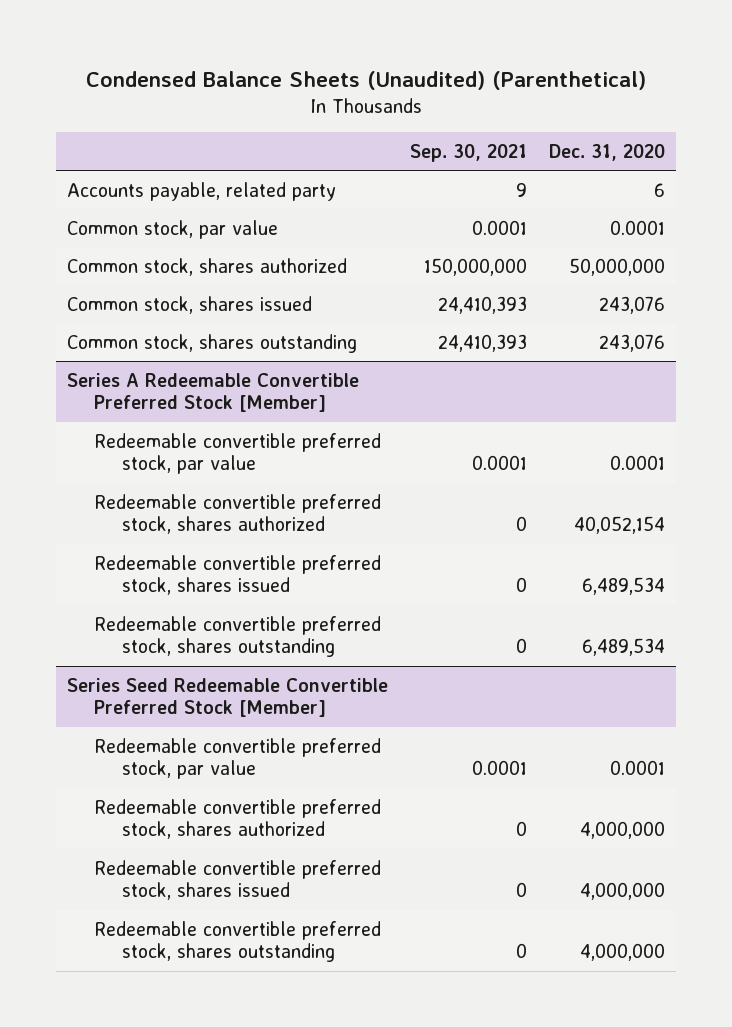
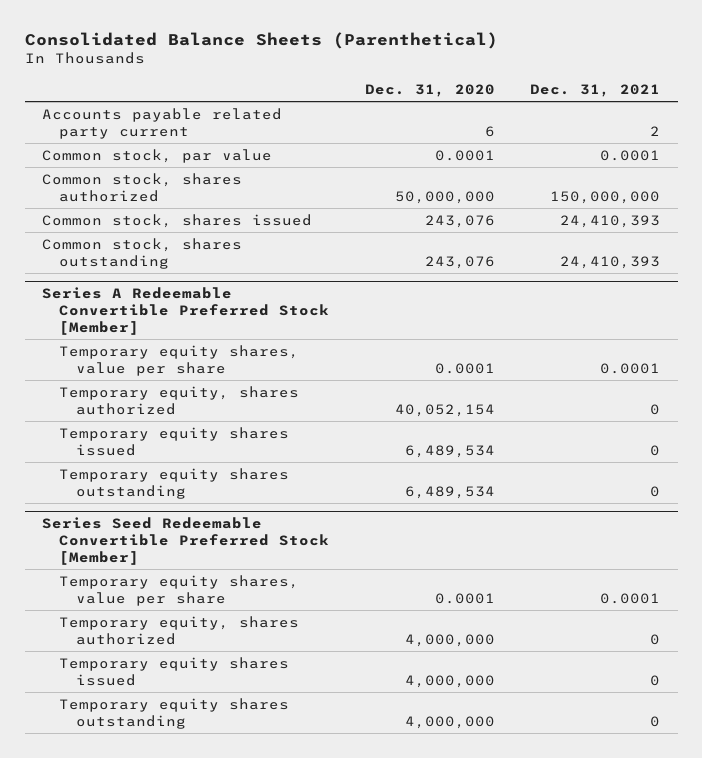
[85,70,646,90] Condensed Balance Sheets (Unaudited) (Parenthetical) -> [24,32,498,50] Consolidated Balance Sheets (Parenthetical)
[409,143,527,162] Sep. 30, 2021 -> none
none -> [529,83,660,97] Dec. 31, 2021
[67,181,337,201] Accounts payable, related party -> [42,107,283,139] Accounts payable related party current
[94,432,382,475] Redeemable convertible preferred stock, par value -> [59,344,300,376] Temporary equity shares, value per share
[94,493,382,535] Redeemable convertible preferred stock, shares authorized -> [59,385,300,415] Temporary equity, shares authorized
[94,554,382,596] Redeemable convertible preferred stock, shares issued -> [59,426,290,456] Temporary equity shares issued
[94,615,382,658] Redeemable convertible preferred stock, shares outstanding -> [59,467,290,499] Temporary equity shares outstanding
[94,737,382,780] Redeemable convertible preferred stock, par value -> [59,574,300,606] Temporary equity shares, value per share
[94,798,382,840] Redeemable convertible preferred stock, shares authorized -> [59,615,300,645] Temporary equity, shares authorized
[94,859,382,901] Redeemable convertible preferred stock, shares issued -> [59,656,290,686] Temporary equity shares issued
[94,920,382,963] Redeemable convertible preferred stock, shares outstanding -> [59,697,290,729] Temporary equity shares outstanding

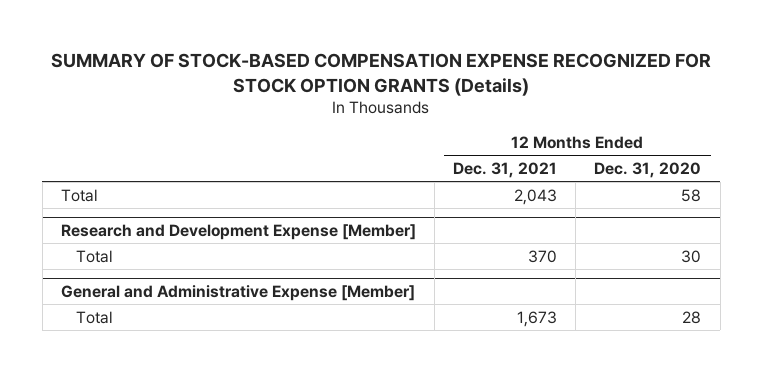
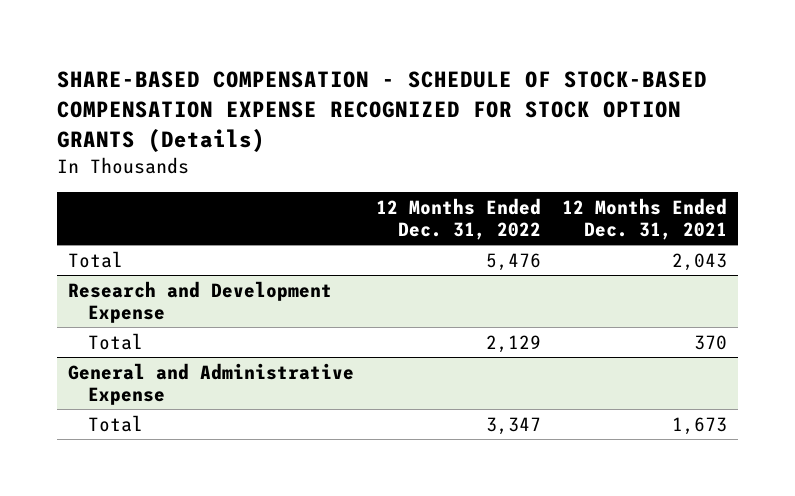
[51,53,712,96] SUMMARY OF STOCK-BASED COMPENSATION EXPENSE RECOGNIZED FOR STOCK OPTION GRANTS (Details) -> [57,71,708,152] SHARE-BASED COMPENSATION - SCHEDULE OF STOCK-BASED COMPENSATION EXPENSE RECOGNIZED FOR STOCK OPTION GRANTS (Details)
[594,161,702,178] Dec. 31, 2020 -> none
none -> [375,197,541,240] 12 Months Ended Dec. 31, 2022
[60,223,416,240] Research and Development Expense [Member] -> [68,280,333,323] Research and Development Expense
[60,284,415,301] General and Administrative Expense [Member] -> [68,362,355,405] General and Administrative Expense

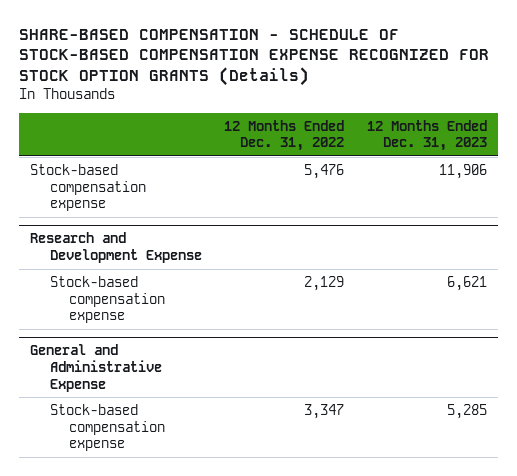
[562,197,728,240] 12 Months Ended Dec. 31, 2021 -> none
none -> [366,119,487,152] 12 Months Ended Dec. 31, 2023
[68,250,124,268] Total -> [30,164,146,212] Stock-based compensation expense
[87,332,143,350] Total -> [49,276,165,324] Stock-based compensation expense
[87,414,143,432] Total -> [49,404,165,452] Stock-based compensation expense

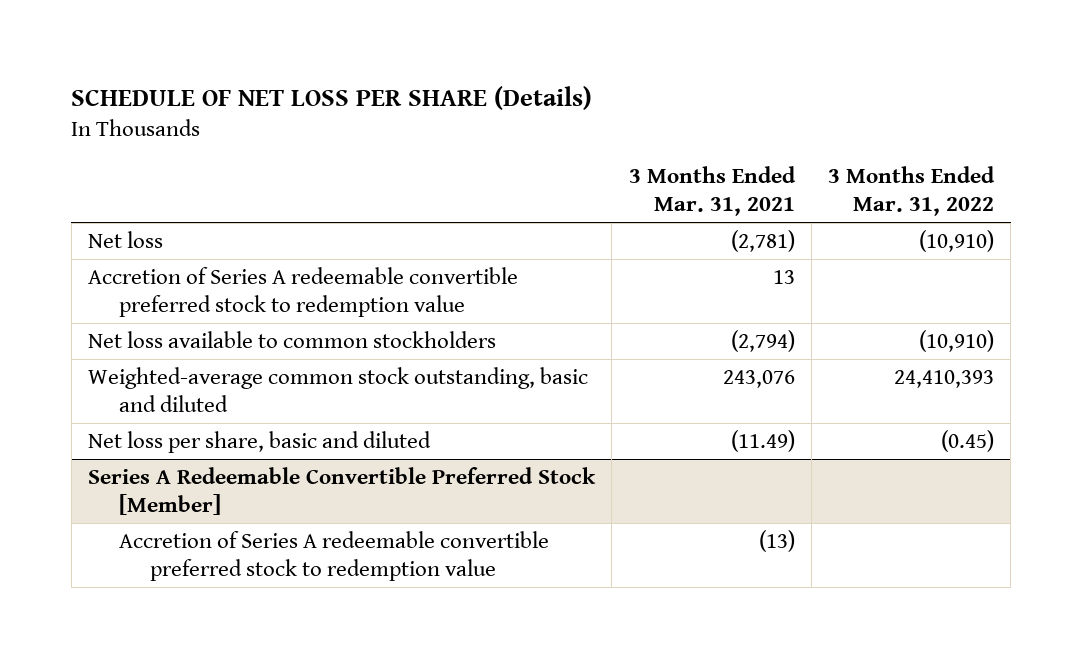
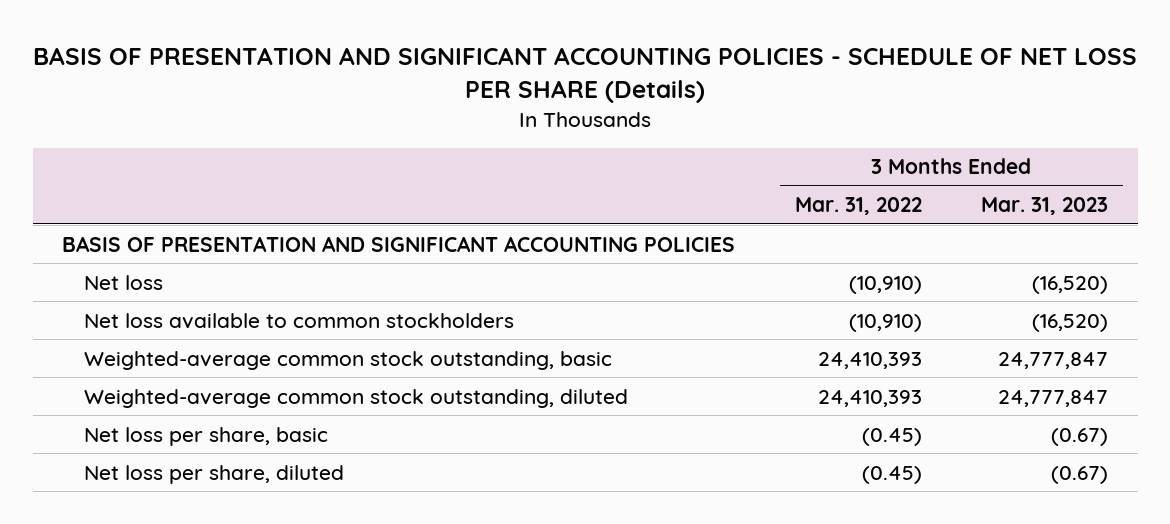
[71,85,593,110] SCHEDULE OF NET LOSS PER SHARE (Details) -> [33,47,1138,104] BASIS OF PRESENTATION AND SIGNIFICANT ACCOUNTING POLICIES - SCHEDULE OF NET LOSS PER SHARE (Details)
[628,166,796,217] 3 Months Ended Mar. 31, 2021 -> none
none -> [980,197,1108,216] Mar. 31, 2023
none -> [62,235,736,252] BASIS OF PRESENTATION AND SIGNIFICANT ACCOUNTING POLICIES
[88,267,519,317] Accretion of Series A redeemable convertible preferred stock to redemption value -> none
[88,467,597,515] Series A Redeemable Convertible Preferred Stock [Member] -> none
[118,531,549,581] Accretion of Series A redeemable convertible preferred stock to redemption value -> none
[88,367,589,412] Weighted-average common stock outstanding, basic and diluted -> [83,350,612,370] Weighted-average common stock outstanding, basic
none -> [83,388,628,408] Weighted-average common stock outstanding, diluted
[88,431,432,454] Net loss per share, basic and diluted -> [83,426,328,446] Net loss per share, basic
none -> [83,464,344,484] Net loss per share, diluted

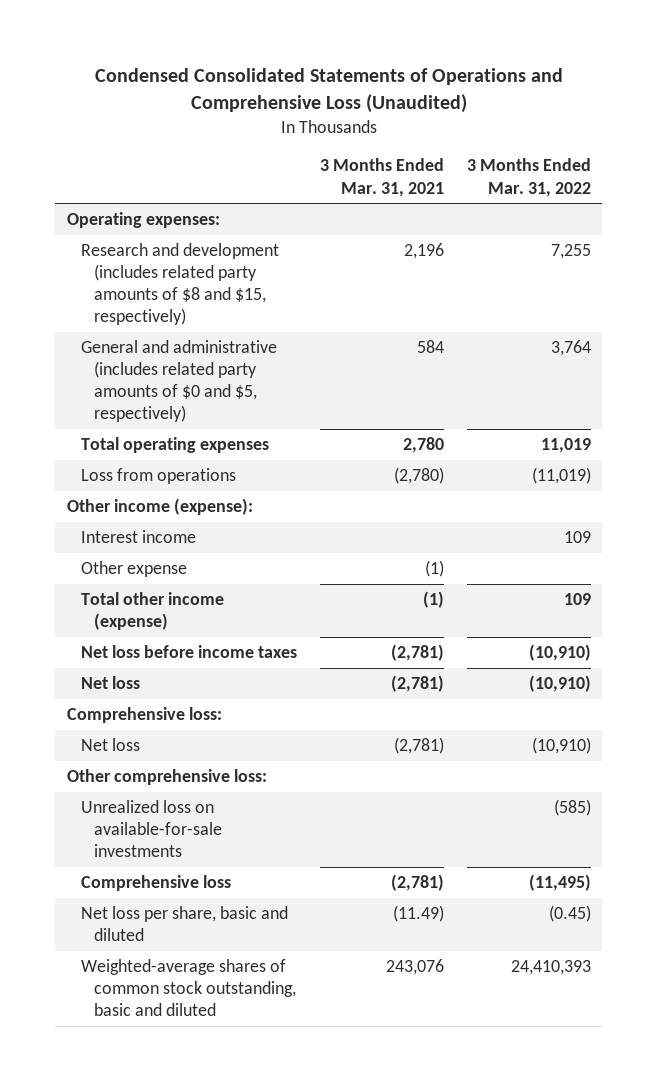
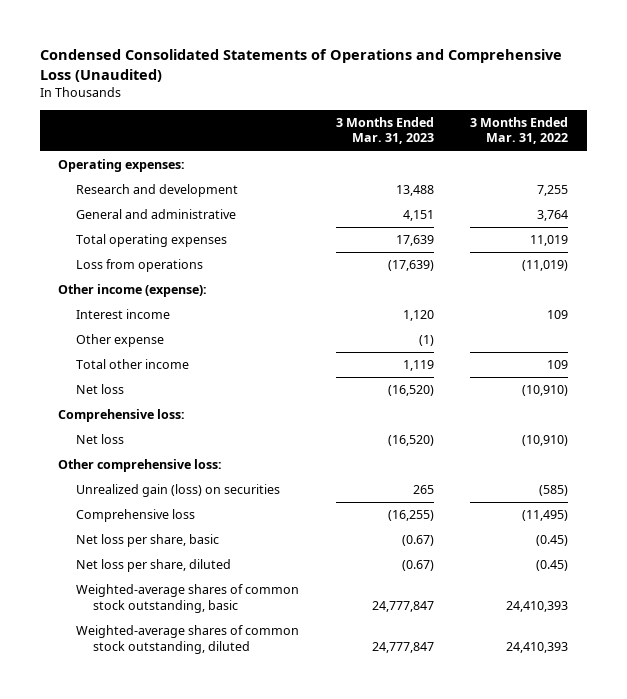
[319,158,444,197] 3 Months Ended Mar. 31, 2021 -> none
none -> [335,116,434,145] 3 Months Ended Mar. 31, 2023
[80,243,279,326] Research and development (includes related party amounts of $8 and $15, respectively) -> [75,184,238,198] Research and development
[80,340,277,423] General and administrative (includes related party amounts of $0 and $5, respectively) -> [75,209,236,220] General and administrative
[80,645,297,659] Net loss before income taxes -> none
[80,592,224,631] Total other income (expense) -> [75,359,189,370] Total other income
[80,800,223,858] Unrealized loss on available-for-sale investments -> [75,484,280,498] Unrealized gain (loss) on securities
[80,906,288,942] Net loss per share, basic and diluted -> [75,534,219,548] Net loss per share, basic
none -> [75,559,231,573] Net loss per share, diluted
[80,959,297,1017] Weighted-average shares of common stock outstanding, basic and diluted -> [75,584,299,613] Weighted-average shares of common stock outstanding, basic
none -> [75,625,299,654] Weighted-average shares of common stock outstanding, diluted

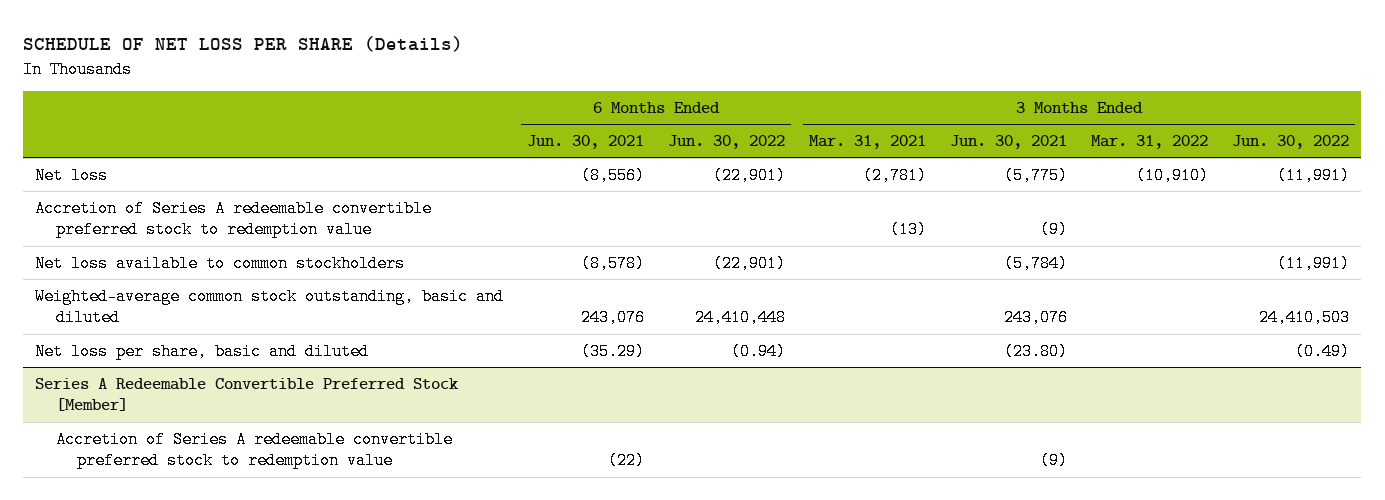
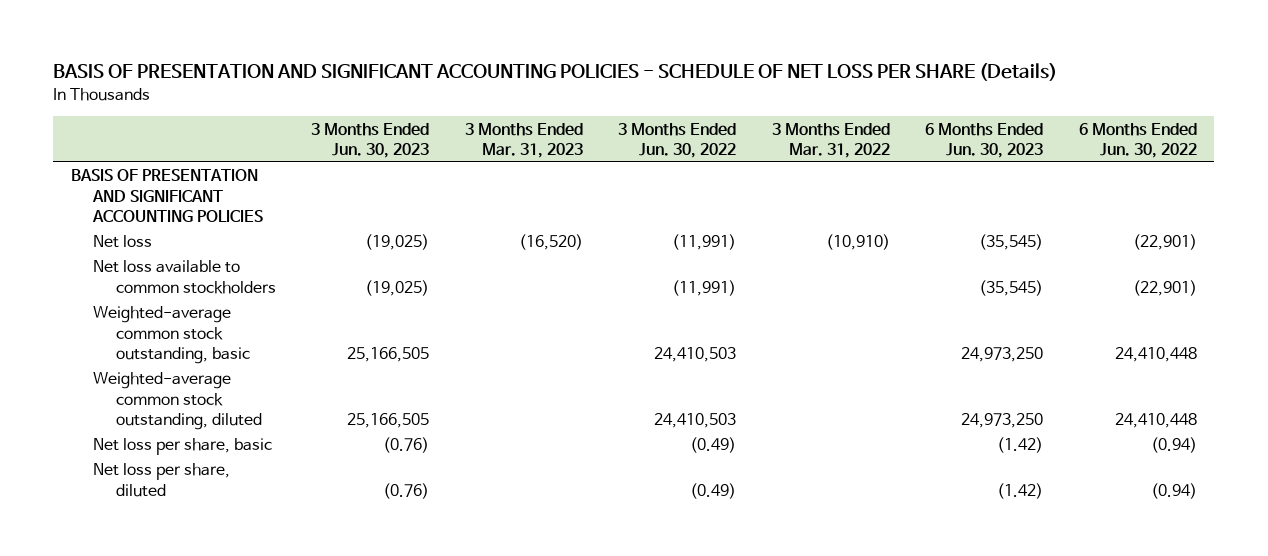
[23,36,464,53] SCHEDULE OF NET LOSS PER SHARE (Details) -> [53,63,1058,82] BASIS OF PRESENTATION AND SIGNIFICANT ACCOUNTING POLICIES - SCHEDULE OF NET LOSS PER SHARE (Details)
[527,134,645,149] Jun. 30, 2021 -> none
[809,134,927,149] Mar. 31, 2021 -> none
[950,134,1068,149] Jun. 30, 2021 -> none
none -> [311,122,430,159] 3 Months Ended Jun. 30, 2023
none -> [464,122,583,159] 3 Months Ended Mar. 31, 2023
none -> [925,122,1044,159] 6 Months Ended Jun. 30, 2023
none -> [70,169,264,222] BASIS OF PRESENTATION AND SIGNIFICANT ACCOUNTING POLICIES
[35,199,433,239] Accretion of Series A redeemable convertible preferred stock to redemption value -> none
[35,377,460,412] Series A Redeemable Convertible Preferred Stock [Member] -> none
[56,430,454,470] Accretion of Series A redeemable convertible preferred stock to redemption value -> none
[35,287,505,327] Weighted-average common stock outstanding, basic and diluted -> [93,306,250,364] Weighted-average common stock outstanding, basic
none -> [93,372,262,430] Weighted-average common stock outstanding, diluted
[35,342,370,360] Net loss per share, basic and diluted -> [93,438,273,456] Net loss per share, basic
none -> [93,463,231,497] Net loss per share, diluted

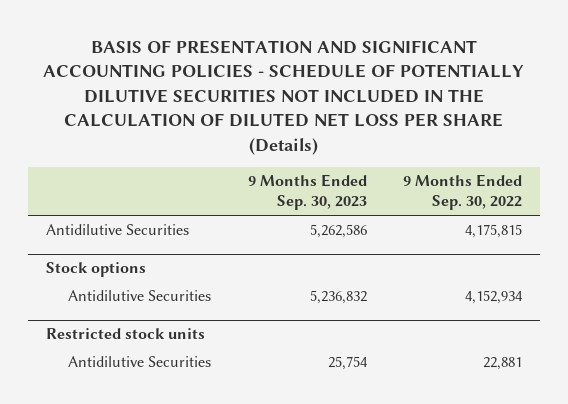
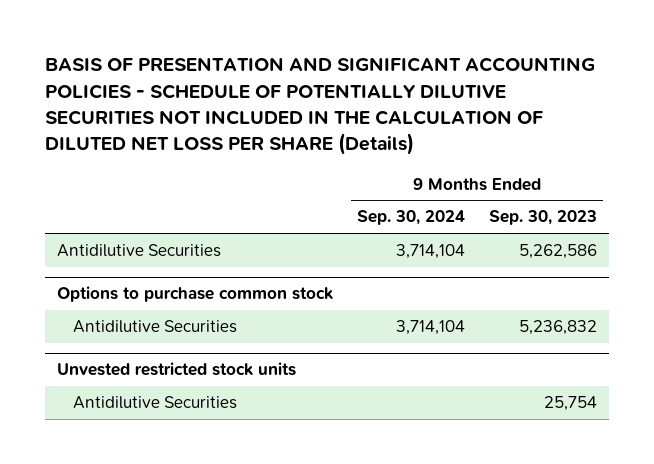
[403,173,523,211] 9 Months Ended Sep. 30, 2022 -> none
none -> [357,210,466,226] Sep. 30, 2024
[46,262,147,278] Stock options -> [56,286,333,303] Options to purchase common stock
[46,328,206,340] Restricted stock units -> [56,362,296,377] Unvested restricted stock units

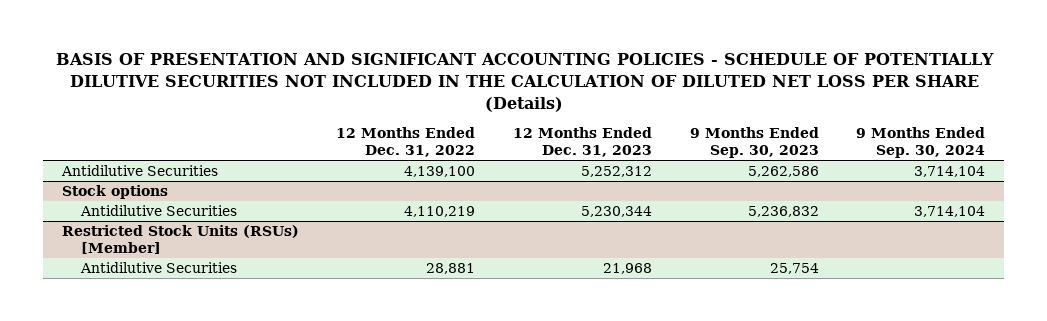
none -> [336,127,476,158] 12 Months Ended Dec. 31, 2022
none -> [513,127,653,158] 12 Months Ended Dec. 31, 2023
[56,286,333,303] Options to purchase common stock -> [61,185,168,200] Stock options
[56,362,296,377] Unvested restricted stock units -> [61,225,299,255] Restricted Stock Units (RSUs) [Member]

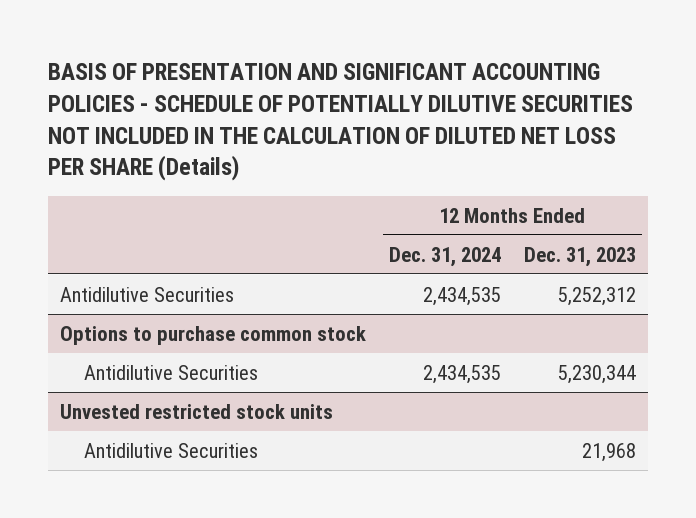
[336,127,476,158] 12 Months Ended Dec. 31, 2022 -> none
[689,127,819,159] 9 Months Ended Sep. 30, 2023 -> none
[856,127,986,159] 9 Months Ended Sep. 30, 2024 -> none
none -> [388,246,501,267] Dec. 31, 2024
[61,185,168,200] Stock options -> [59,325,366,345] Options to purchase common stock
[61,225,299,255] Restricted Stock Units (RSUs) [Member] -> [59,403,333,419] Unvested restricted stock units

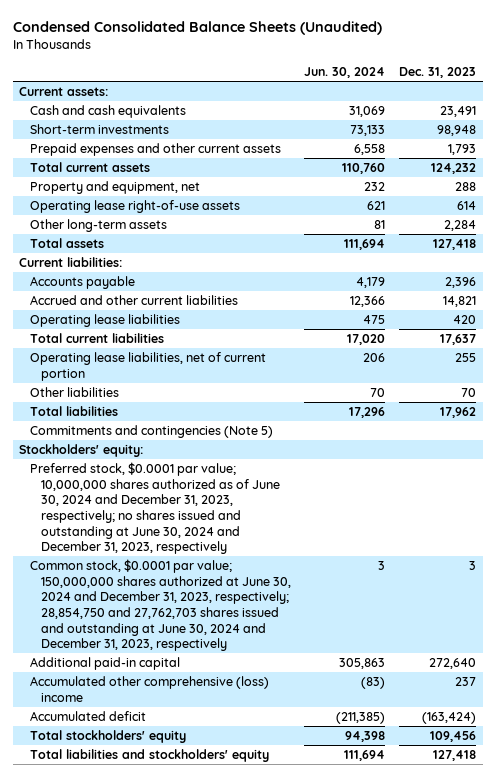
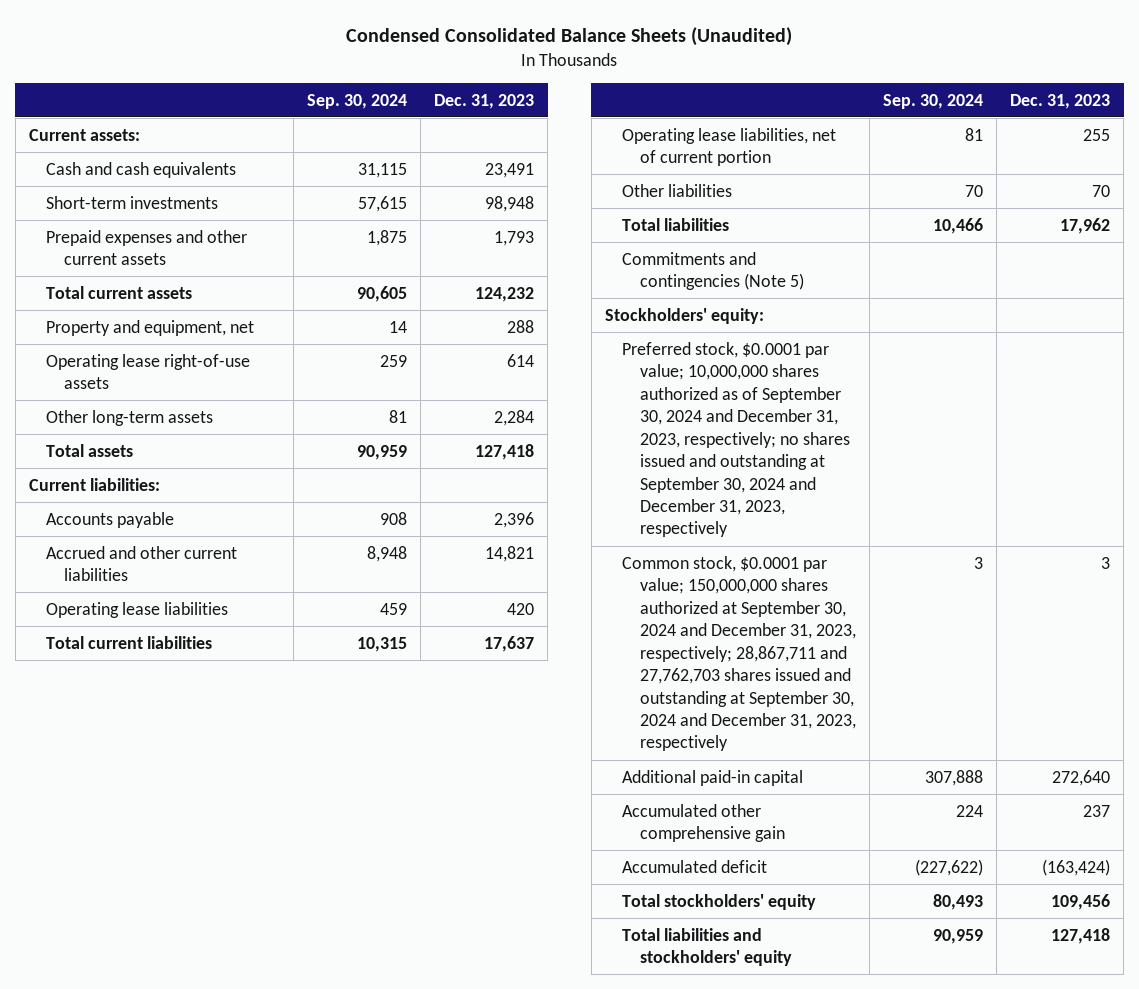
[304,66,386,78] Jun. 30, 2024 -> none
none -> [307,93,408,109] Sep. 30, 2024
[30,462,280,555] Preferred stock, $0.0001 par value; 10,000,000 shares authorized as of June 30, 2024 and December 31, 2023, respectively; no shares issued and outstanding at June 30, 2024 and December 31, 2023, respectively -> [622,341,851,538] Preferred stock, $0.0001 par value; 10,000,000 shares authorized as of September 30, 2024 and December 31, 2023, respectively; no shares issued and outstanding at September 30, 2024 and December 31, 2023, respectively
[30,559,291,652] Common stock, $0.0001 par value; 150,000,000 shares authorized at June 30, 2024 and December 31, 2023, respectively; 28,854,750 and 27,762,703 shares issued and outstanding at June 30, 2024 and December 31, 2023, respectively -> [622,555,857,752] Common stock, $0.0001 par value; 150,000,000 shares authorized at September 30, 2024 and December 31, 2023, respectively; 28,867,711 and 27,762,703 shares issued and outstanding at September 30, 2024 and December 31, 2023, respectively
[30,676,270,702] Accumulated other comprehensive (loss) income -> [622,803,786,843] Accumulated other comprehensive gain

